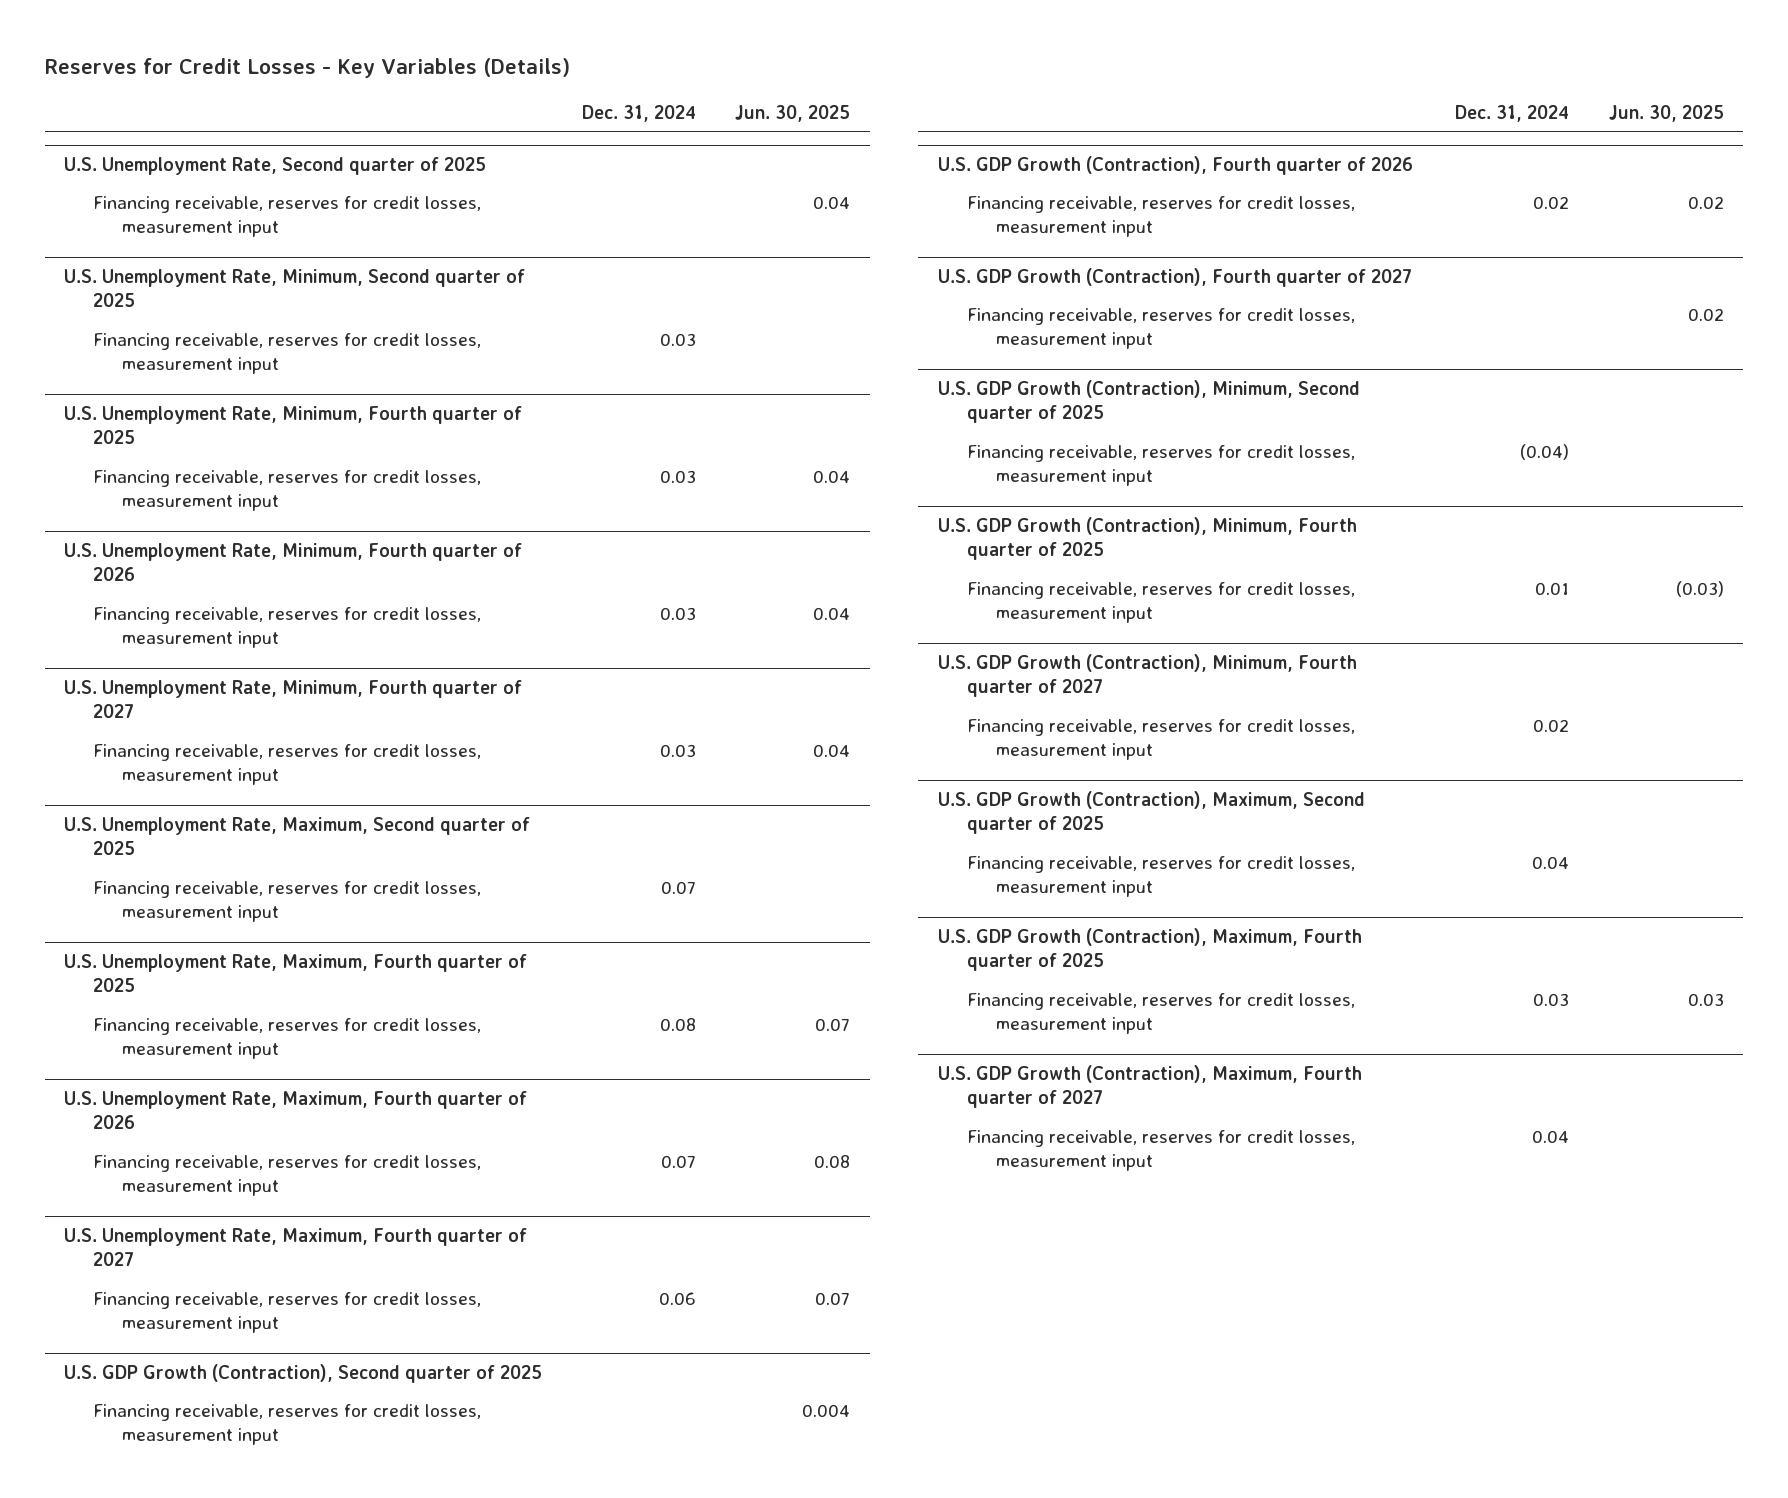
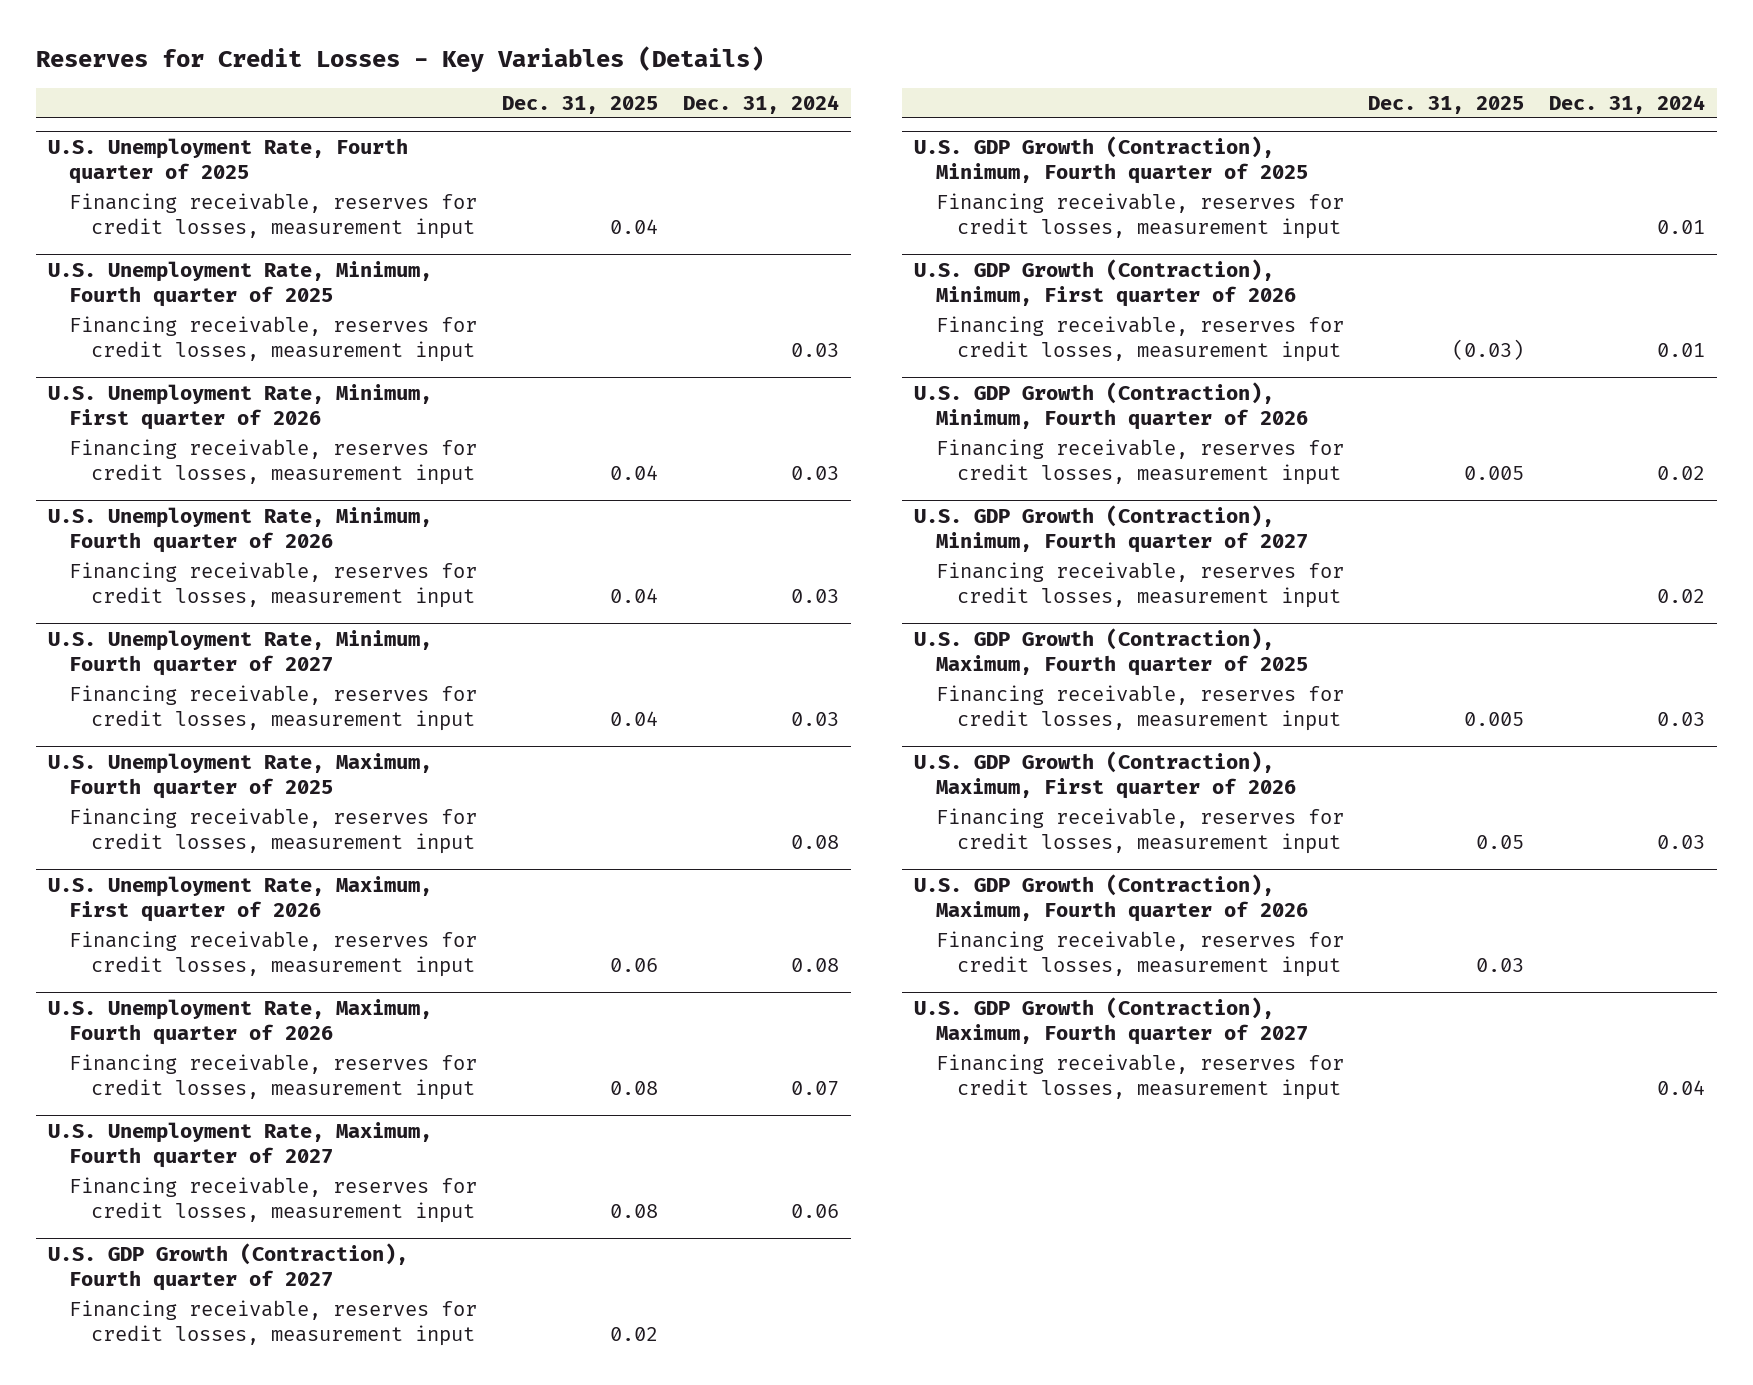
[735,105,851,123] Jun. 30, 2025 -> none
none -> [502,95,659,114] Dec. 31, 2025
[64,156,487,175] U.S. Unemployment Rate, Second quarter of 2025 -> [48,137,409,184] U.S. Unemployment Rate, Fourth quarter of 2025
[64,268,526,307] U.S. Unemployment Rate, Minimum, Second quarter of 2025 -> none
[93,332,482,374] Financing receivable, reserves for credit losses, measurement input -> none
none -> [48,383,433,430] U.S. Unemployment Rate, Minimum, First quarter of 2026
none -> [69,439,478,486] Financing receivable, reserves for credit losses, measurement input
[64,816,531,855] U.S. Unemployment Rate, Maximum, Second quarter of 2025 -> none
[93,880,482,922] Financing receivable, reserves for credit losses, measurement input -> none
none -> [48,875,433,922] U.S. Unemployment Rate, Maximum, First quarter of 2026
none -> [69,931,478,978] Financing receivable, reserves for credit losses, measurement input
[64,1363,543,1383] U.S. GDP Growth (Contraction), Second quarter of 2025 -> none
[93,1403,482,1445] Financing receivable, reserves for credit losses, measurement input -> none
[937,155,1413,175] U.S. GDP Growth (Contraction), Fourth quarter of 2026 -> none
[966,195,1355,237] Financing receivable, reserves for credit losses, measurement input -> none
[937,379,1360,423] U.S. GDP Growth (Contraction), Minimum, Second quarter of 2025 -> none
[966,444,1355,486] Financing receivable, reserves for credit losses, measurement input -> none
none -> [914,258,1296,307] U.S. GDP Growth (Contraction), Minimum, First quarter of 2026
none -> [935,316,1344,363] Financing receivable, reserves for credit losses, measurement input
none -> [914,381,1308,430] U.S. GDP Growth (Contraction), Minimum, Fourth quarter of 2026
none -> [935,439,1344,486] Financing receivable, reserves for credit losses, measurement input
[937,790,1365,834] U.S. GDP Growth (Contraction), Maximum, Second quarter of 2025 -> none
[966,855,1355,897] Financing receivable, reserves for credit losses, measurement input -> none
none -> [914,750,1296,799] U.S. GDP Growth (Contraction), Maximum, First quarter of 2026
none -> [935,808,1344,855] Financing receivable, reserves for credit losses, measurement input
none -> [914,873,1308,922] U.S. GDP Growth (Contraction), Maximum, Fourth quarter of 2026
none -> [935,931,1344,978] Financing receivable, reserves for credit losses, measurement input

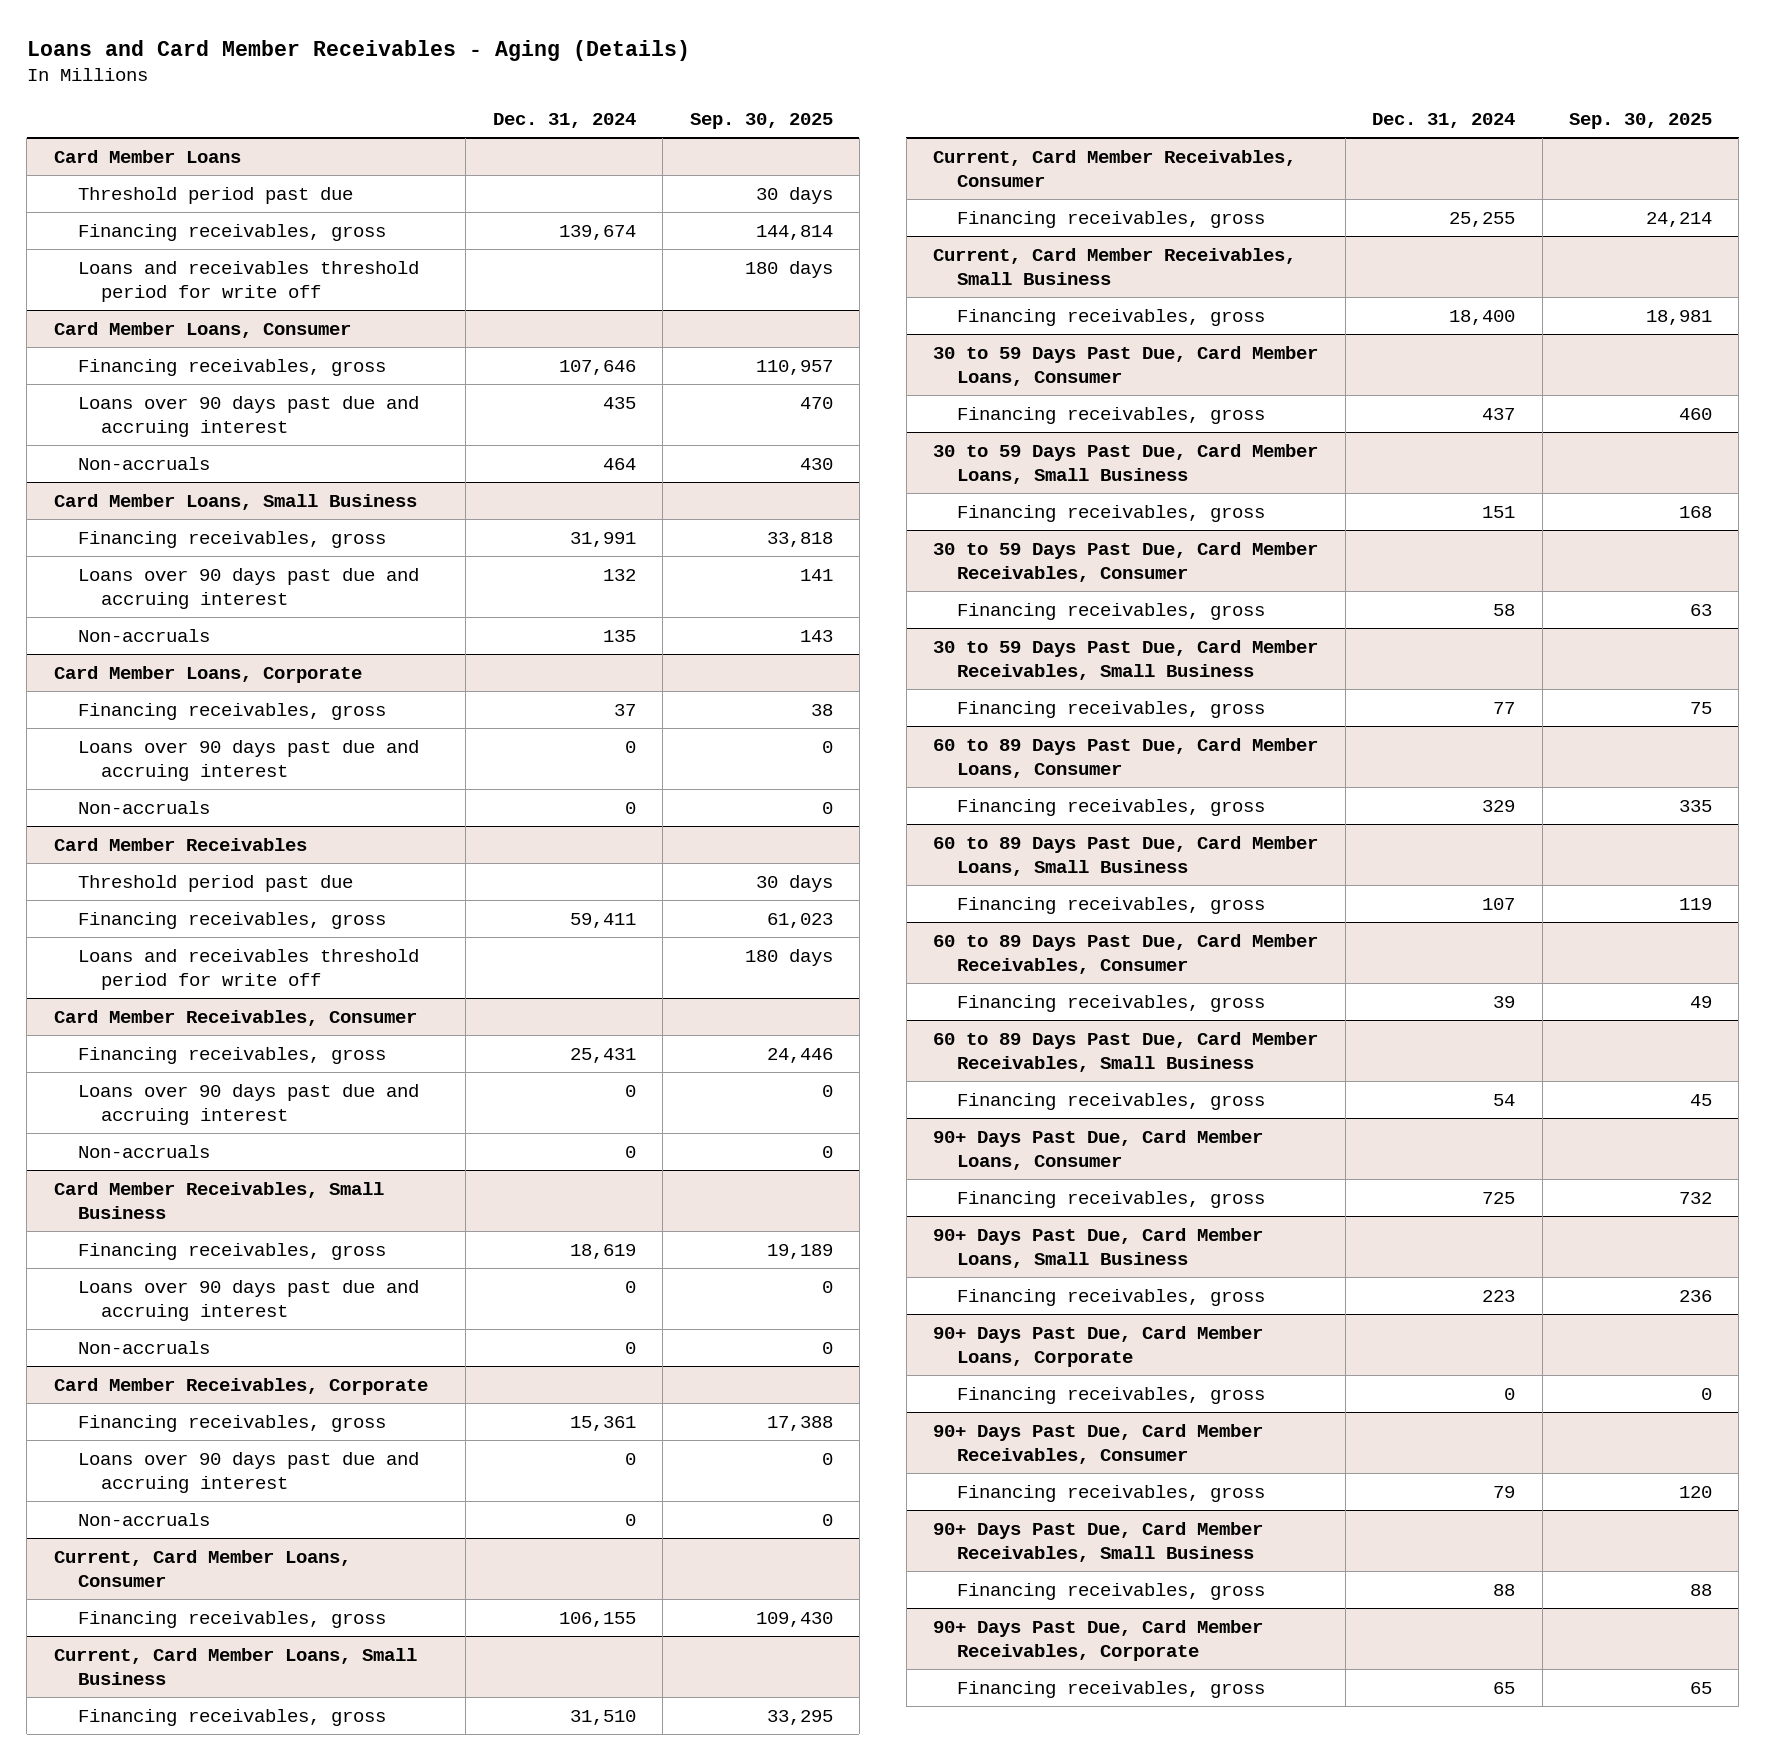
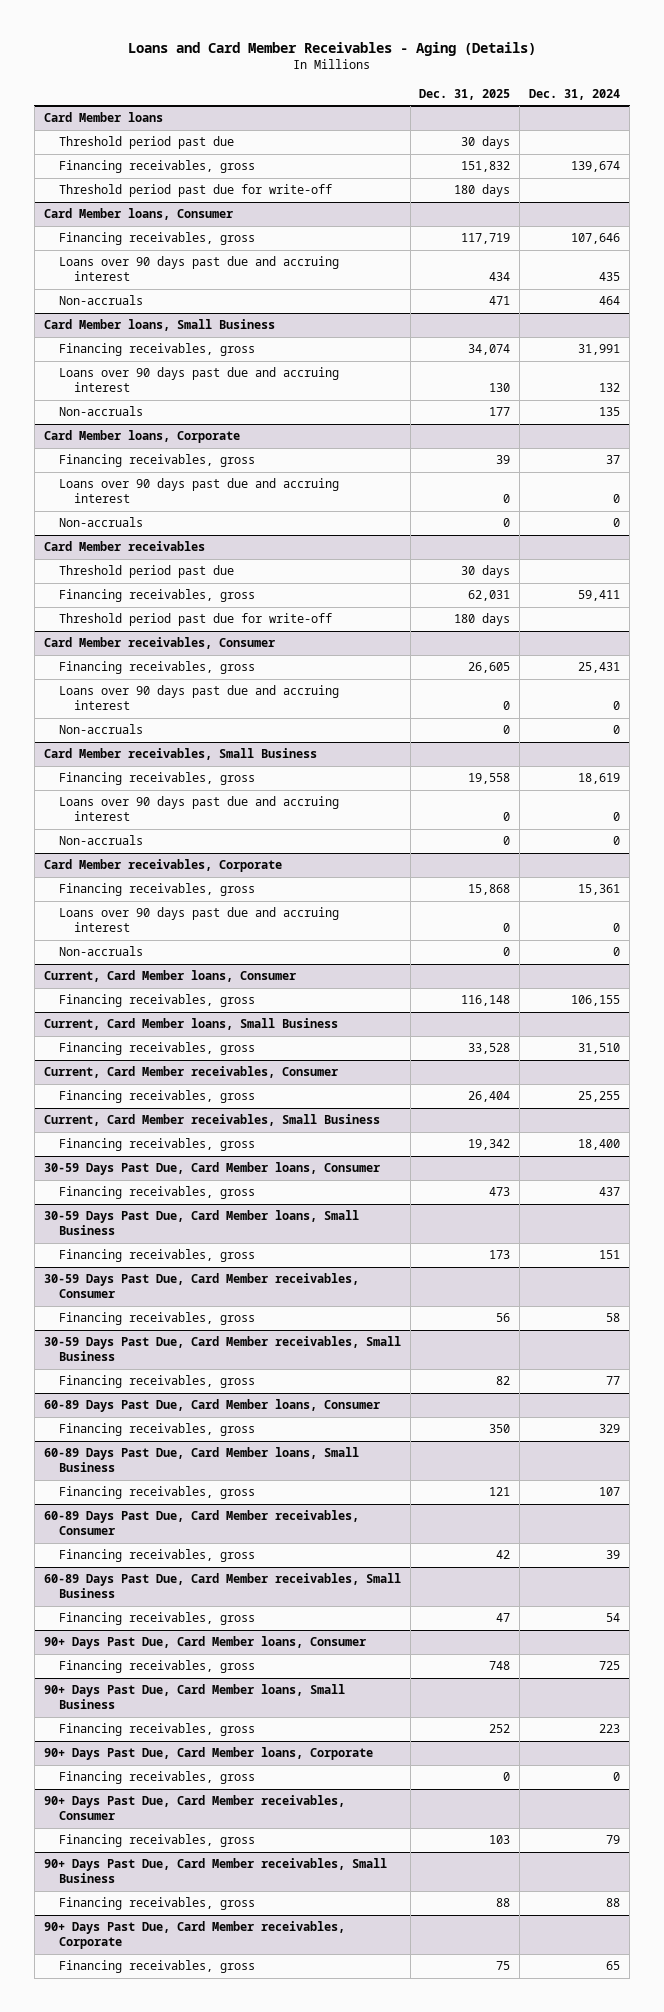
[689,113,833,130] Sep. 30, 2025 -> none
none -> [419,88,511,100] Dec. 31, 2025
[53,149,241,163] Card Member Loans -> [43,112,163,123] Card Member loans
[77,260,419,302] Loans and receivables threshold period for write off -> [58,184,332,198] Threshold period past due for write-off
[53,321,351,338] Card Member Loans, Consumer -> [43,208,233,221] Card Member loans, Consumer
[53,493,417,510] Card Member Loans, Small Business -> [43,319,275,332] Card Member loans, Small Business
[53,665,362,683] Card Member Loans, Corporate -> [43,430,240,444] Card Member loans, Corporate
[53,837,307,851] Card Member Receivables -> [43,541,205,552] Card Member receivables
[77,948,419,990] Loans and receivables threshold period for write off -> [58,613,332,627] Threshold period past due for write-off
[53,1009,417,1026] Card Member Receivables, Consumer -> [43,637,275,650] Card Member receivables, Consumer
[53,1181,384,1219] Card Member Receivables, Small Business -> [43,748,317,761] Card Member receivables, Small Business
[53,1377,428,1395] Card Member Receivables, Corporate -> [43,859,282,873] Card Member receivables, Corporate
[53,1549,351,1587] Current, Card Member Loans, Consumer -> [43,970,296,983] Current, Card Member loans, Consumer
[53,1647,417,1685] Current, Card Member Loans, Small Business -> [43,1018,338,1031] Current, Card Member loans, Small Business
[933,149,1297,187] Current, Card Member Receivables, Consumer -> [43,1066,338,1079] Current, Card Member receivables, Consumer
[933,247,1297,285] Current, Card Member Receivables, Small Business -> [43,1114,380,1127] Current, Card Member receivables, Small Business
[933,345,1319,386] 30 to 59 Days Past Due, Card Member Loans, Consumer -> [43,1162,380,1176] 30-59 Days Past Due, Card Member loans, Consumer
[933,443,1319,484] 30 to 59 Days Past Due, Card Member Loans, Small Business -> [43,1210,359,1235] 30-59 Days Past Due, Card Member loans, Small Business
[933,541,1319,582] 30 to 59 Days Past Due, Card Member Receivables, Consumer -> [43,1273,359,1298] 30-59 Days Past Due, Card Member receivables, Consumer
[933,639,1319,680] 30 to 59 Days Past Due, Card Member Receivables, Small Business -> [43,1336,401,1361] 30-59 Days Past Due, Card Member receivables, Small Business
[933,737,1319,778] 60 to 89 Days Past Due, Card Member Loans, Consumer -> [43,1399,380,1413] 60-89 Days Past Due, Card Member loans, Consumer
[933,835,1319,876] 60 to 89 Days Past Due, Card Member Loans, Small Business -> [43,1447,359,1472] 60-89 Days Past Due, Card Member loans, Small Business
[933,933,1319,974] 60 to 89 Days Past Due, Card Member Receivables, Consumer -> [43,1510,359,1535] 60-89 Days Past Due, Card Member receivables, Consumer
[933,1031,1319,1072] 60 to 89 Days Past Due, Card Member Receivables, Small Business -> [43,1573,401,1598] 60-89 Days Past Due, Card Member receivables, Small Business
[933,1129,1264,1170] 90+ Days Past Due, Card Member Loans, Consumer -> [43,1636,366,1650] 90+ Days Past Due, Card Member loans, Consumer
[933,1227,1264,1268] 90+ Days Past Due, Card Member Loans, Small Business -> [43,1684,345,1709] 90+ Days Past Due, Card Member loans, Small Business
[933,1325,1264,1367] 90+ Days Past Due, Card Member Loans, Corporate -> [43,1747,373,1761] 90+ Days Past Due, Card Member loans, Corporate
[933,1423,1264,1464] 90+ Days Past Due, Card Member Receivables, Consumer -> [43,1795,345,1820] 90+ Days Past Due, Card Member receivables, Consumer
[933,1521,1264,1562] 90+ Days Past Due, Card Member Receivables, Small Business -> [43,1858,387,1883] 90+ Days Past Due, Card Member receivables, Small Business
[933,1619,1264,1661] 90+ Days Past Due, Card Member Receivables, Corporate -> [43,1921,345,1949] 90+ Days Past Due, Card Member receivables, Corporate

